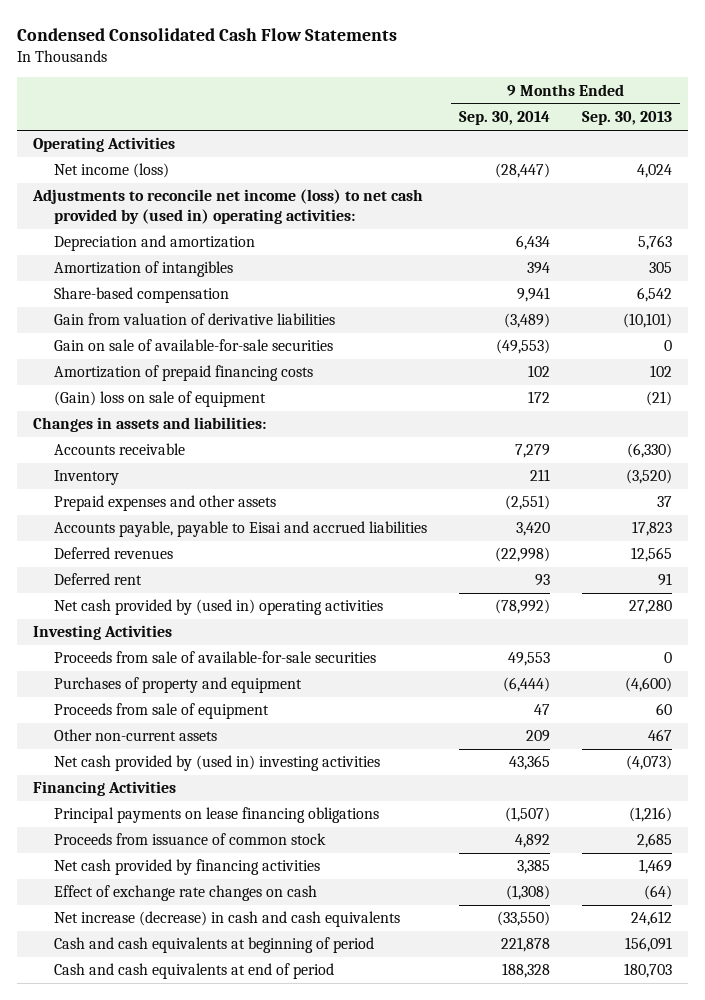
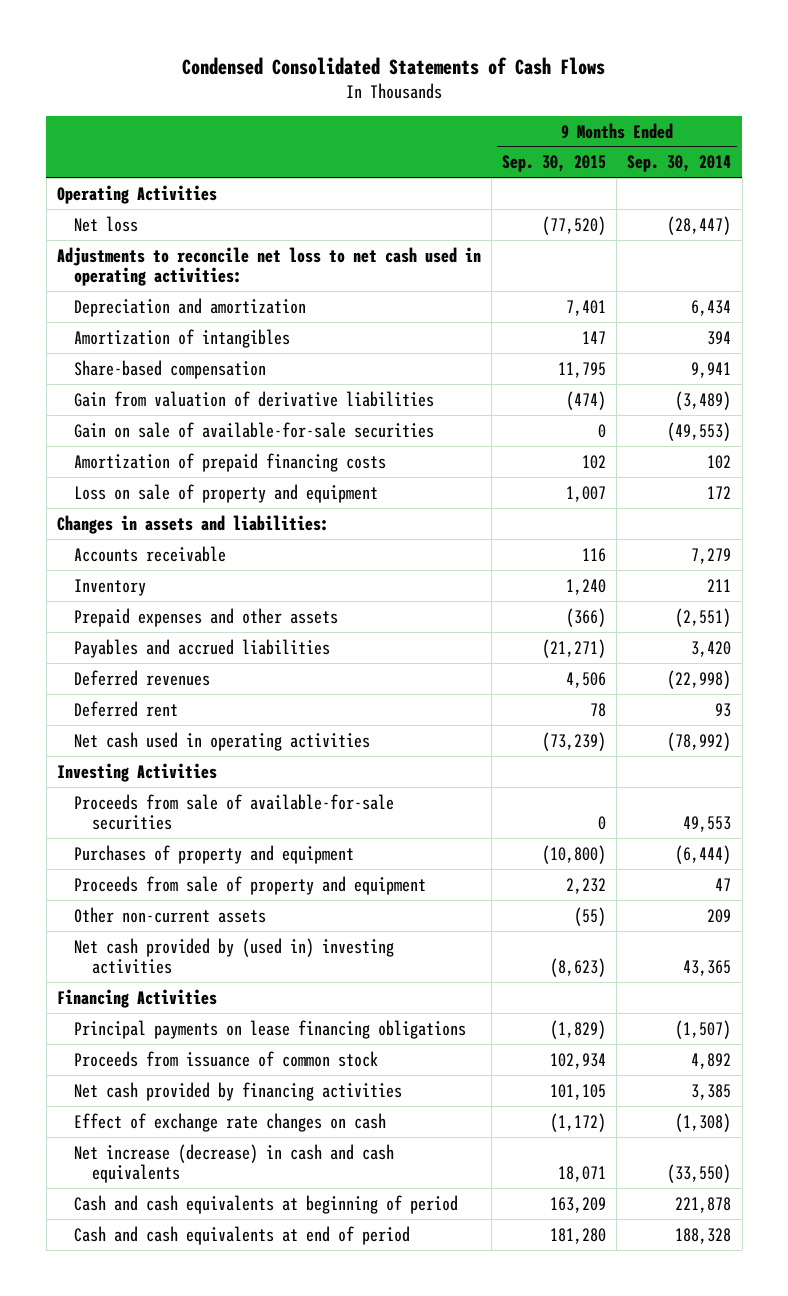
[17,28,398,42] Condensed Consolidated Cash Flow Statements -> [182,57,606,76] Condensed Consolidated Statements of Cash Flows
[581,111,672,126] Sep. 30, 2013 -> none
none -> [502,155,607,173] Sep. 30, 2015
[54,163,170,179] Net income (loss) -> [74,215,139,232] Net loss
[32,189,424,225] Adjustments to reconcile net income (loss) to net cash provided by (used in) operating activities: -> [56,246,481,287] Adjustments to reconcile net loss to net cash used in operating activities:
[54,391,267,408] (Gain) loss on sale of equipment -> [74,483,379,503] Loss on sale of property and equipment
[54,521,428,538] Accounts payable, payable to Eisai and accrued liabilities -> [74,638,331,658] Payables and accrued liabilities
[54,599,384,616] Net cash provided by (used in) operating activities -> [74,731,371,751] Net cash used in operating activities
[54,703,270,720] Proceeds from sale of equipment -> [74,875,427,895] Proceeds from sale of property and equipment

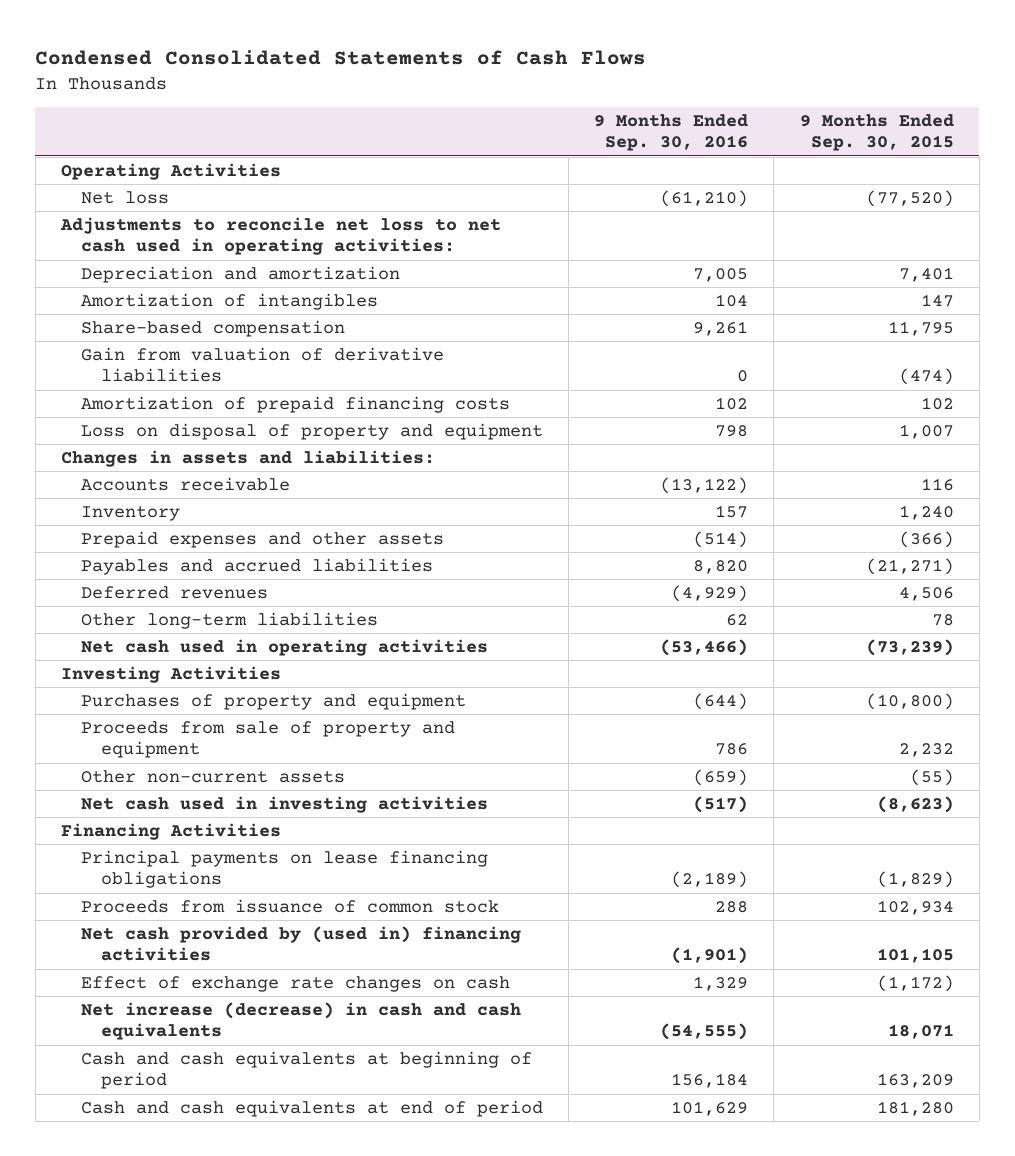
[627,155,732,173] Sep. 30, 2014 -> none
none -> [594,114,749,152] 9 Months Ended Sep. 30, 2016
[74,421,435,438] Gain on sale of available-for-sale securities -> none
[74,483,379,503] Loss on sale of property and equipment -> [80,423,543,441] Loss on disposal of property and equipment
[74,700,179,717] Deferred rent -> none
none -> [80,612,378,630] Other long-term liabilities
[74,793,395,831] Proceeds from sale of available-for-sale securities -> none
[74,937,395,975] Net cash provided by (used in) investing activities -> [80,796,488,814] Net cash used in investing activities
[74,1081,403,1101] Net cash provided by financing activities -> [80,926,521,962] Net cash provided by (used in) financing activities

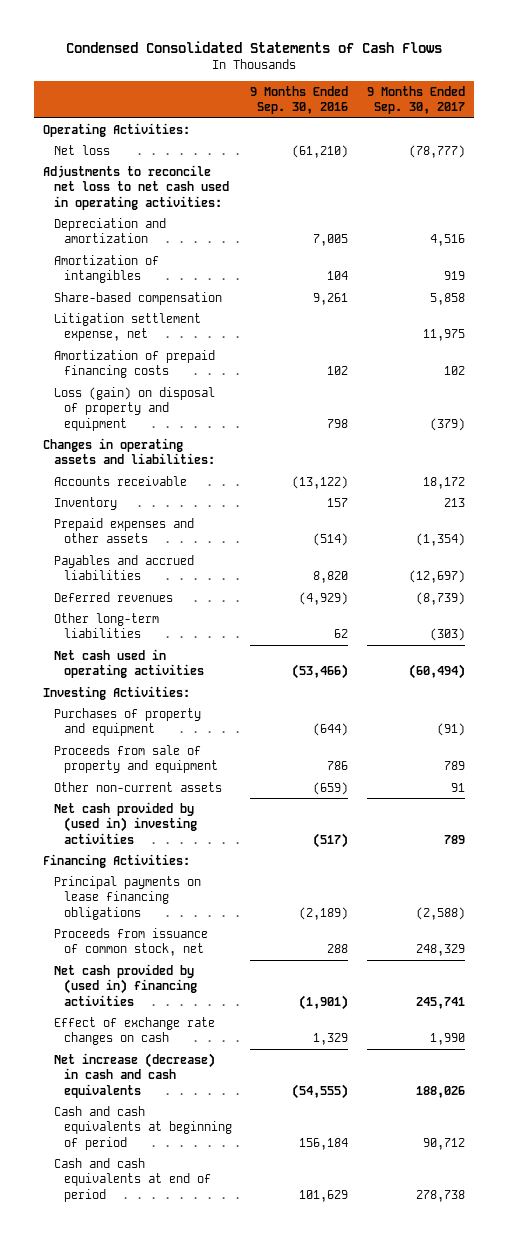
[799,114,954,152] 9 Months Ended Sep. 30, 2015 -> none
none -> [366,85,465,115] 9 Months Ended Sep. 30, 2017
[60,163,281,181] Operating Activities -> [43,122,191,137] Operating Activities:
[80,347,444,383] Gain from valuation of derivative liabilities -> none
none -> [53,312,201,342] Litigation settlement expense, net
[80,423,543,441] Loss on disposal of property and equipment -> [53,386,215,431] Loss (gain) on disposal of property and equipment
[60,450,435,468] Changes in assets and liabilities: -> [43,437,215,465] Changes in operating assets and liabilities:
[60,666,281,684] Investing Activities -> [43,685,191,700] Investing Activities:
[80,796,488,814] Net cash used in investing activities -> [53,801,198,844] Net cash provided by (used in) investing activities
[60,823,281,841] Financing Activities -> [43,853,191,868] Financing Activities:
[80,899,499,914] Proceeds from issuance of common stock -> [53,927,208,957] Proceeds from issuance of common stock, net

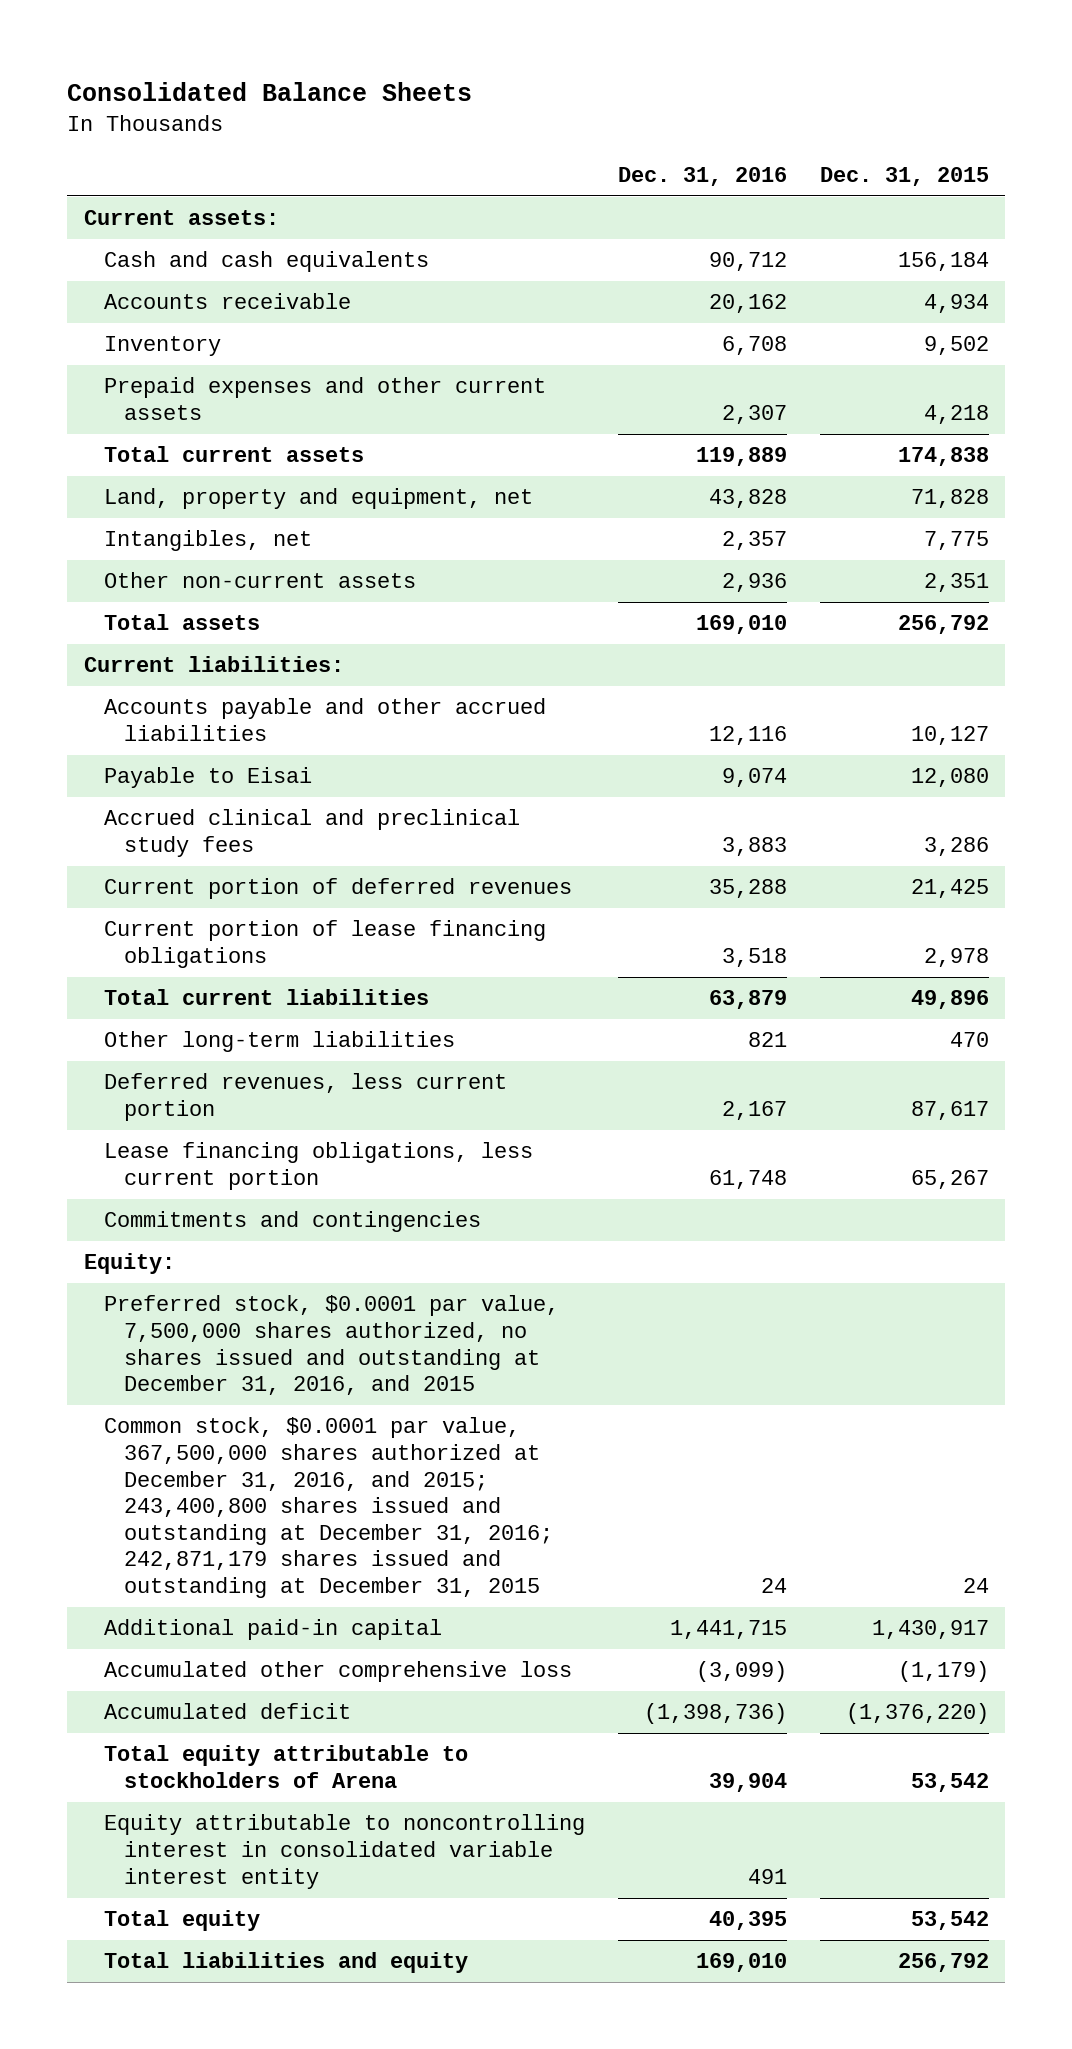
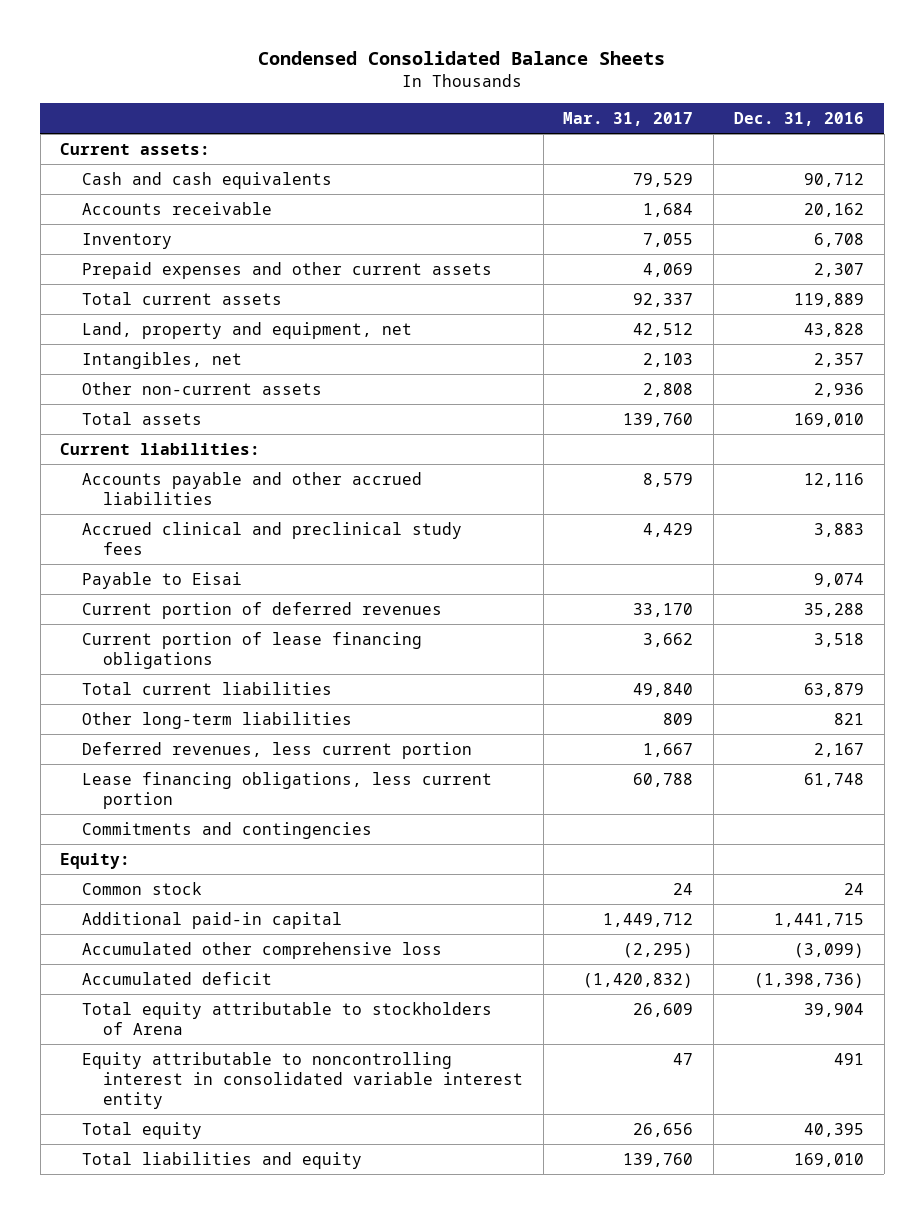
[67,82,473,102] Consolidated Balance Sheets -> [258,51,666,66] Condensed Consolidated Balance Sheets
[819,166,989,186] Dec. 31, 2015 -> none
none -> [563,112,694,127] Mar. 31, 2017
[103,767,312,789] Payable to Eisai -> [81,571,242,589] Payable to Eisai
[103,1295,559,1396] Preferred stock, $0.0001 par value, 7,500,000 shares authorized, no shares issued and outstanding at December 31, 2016, and 2015 -> none
[103,1417,553,1598] Common stock, $0.0001 par value, 367,500,000 shares authorized at December 31, 2016, and 2015; 243,400,800 shares issued and outstanding at December 31, 2016; 242,871,179 shares issued and outstanding at December 31, 2015 -> [81,881,202,895] Common stock

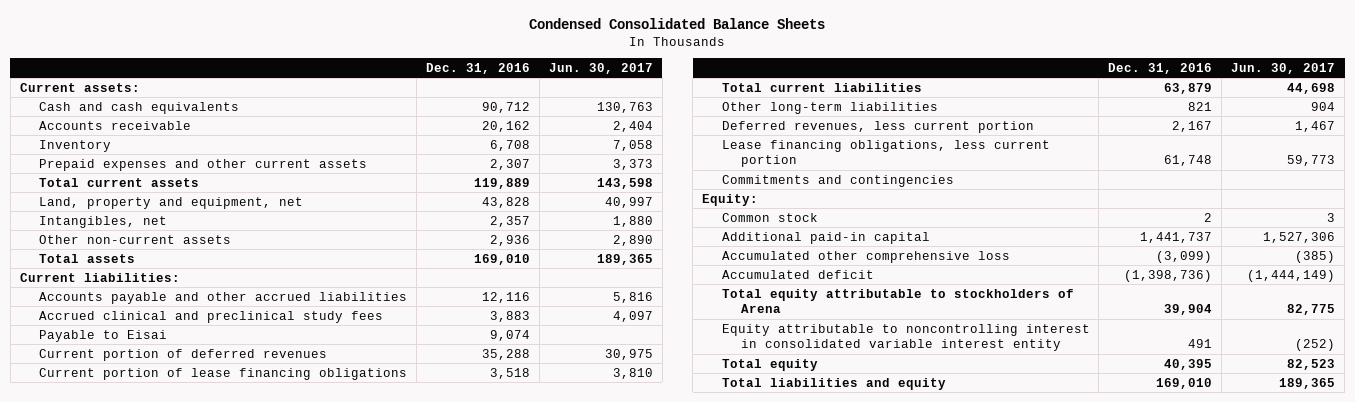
[563,112,694,127] Mar. 31, 2017 -> none
none -> [548,62,653,74] Jun. 30, 2017
[843,882,864,895] 24 -> [1204,212,1213,222] 2
[773,912,864,927] 1,441,715 -> [1140,231,1213,243] 1,441,737

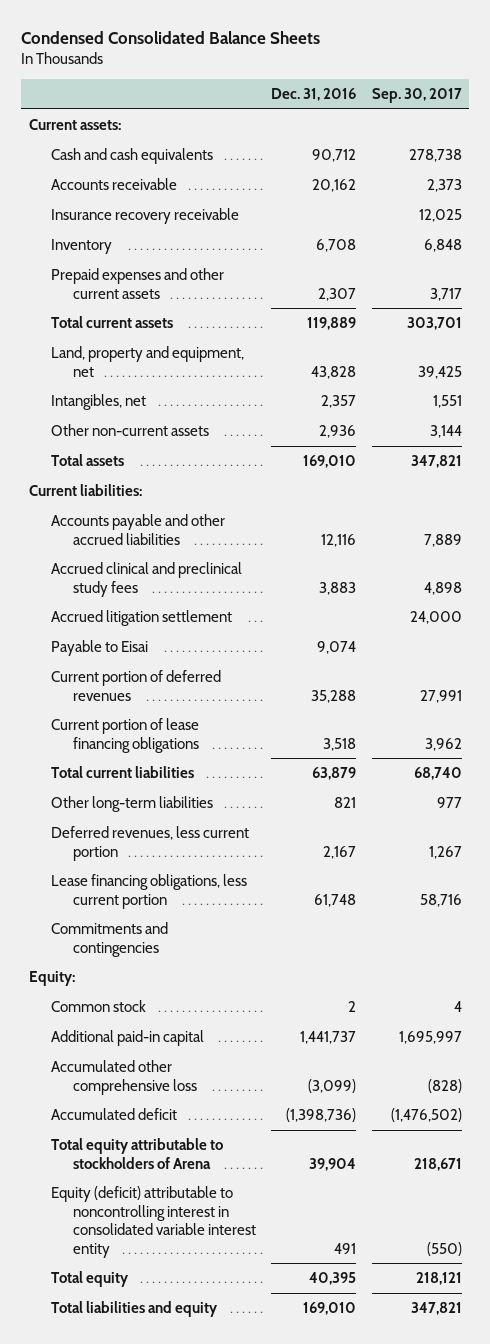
[548,62,653,74] Jun. 30, 2017 -> none
none -> [371,88,462,104] Sep. 30, 2017
none -> [50,208,239,225] Insurance recovery receivable
none -> [50,610,232,627] Accrued litigation settlement
[721,323,1090,352] Equity attributable to noncontrolling interest in consolidated variable interest entity -> [50,1186,256,1258] Equity (deficit) attributable to noncontrolling interest in consolidated variable interest entity

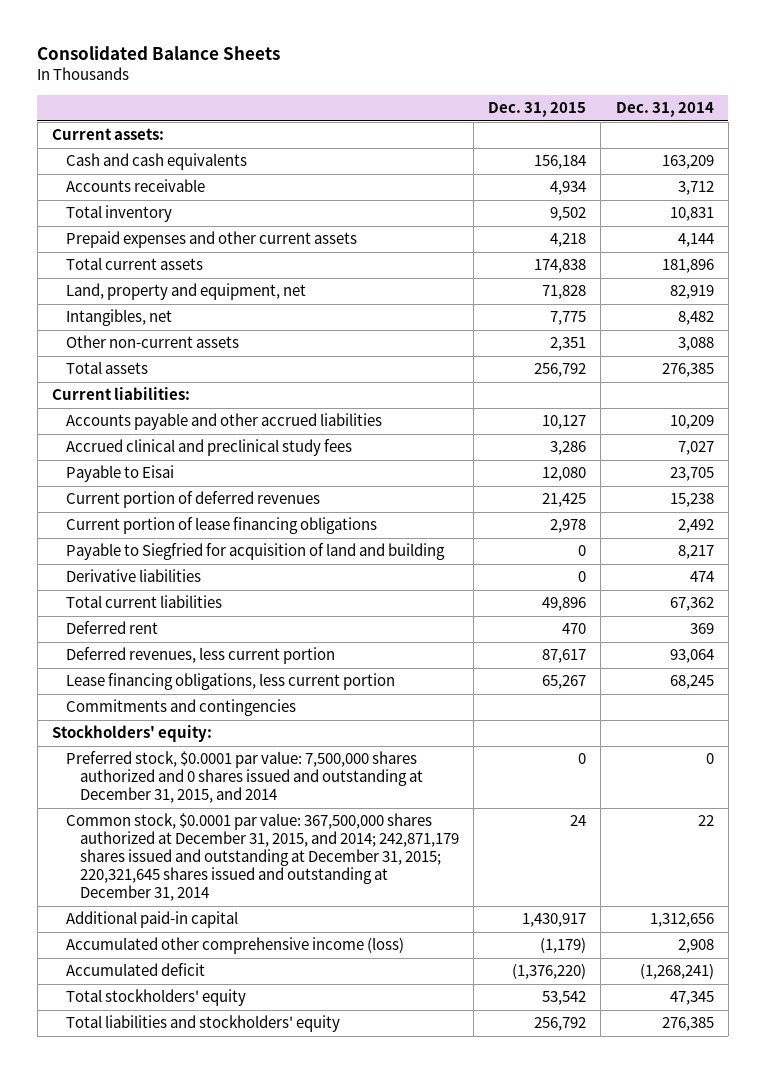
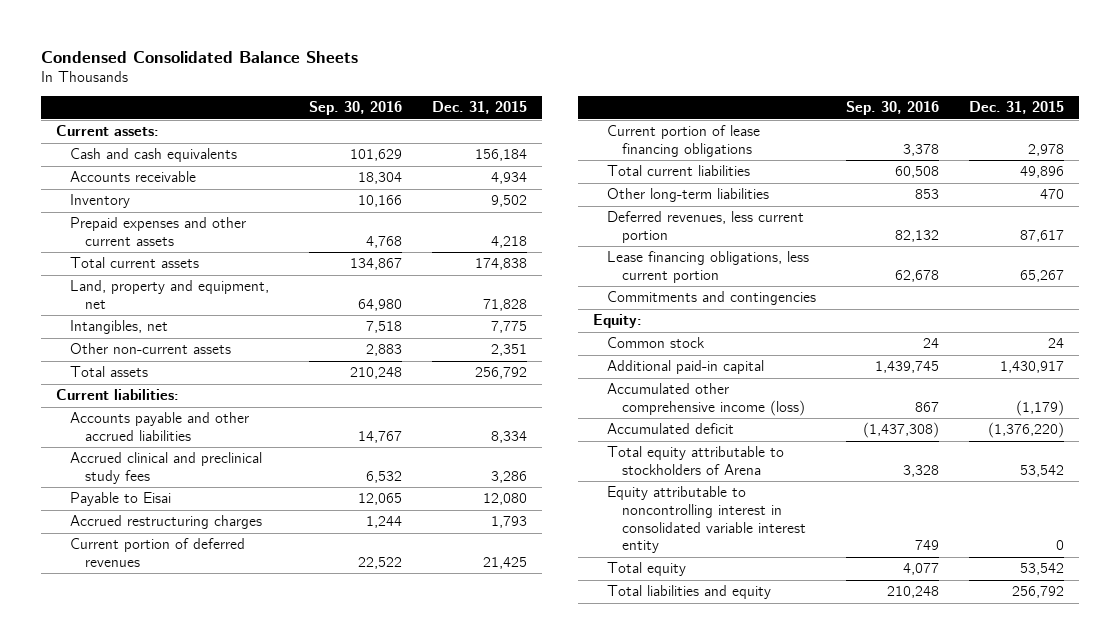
[37,46,281,61] Consolidated Balance Sheets -> [40,50,358,63] Condensed Consolidated Balance Sheets
[615,102,714,118] Dec. 31, 2014 -> none
none -> [309,101,403,116] Sep. 30, 2016
[65,205,172,223] Total inventory -> [70,194,131,209] Inventory
[542,415,587,430] 10,127 -> [491,430,528,443] 8,334
none -> [70,515,263,530] Accrued restructuring charges
[65,543,445,561] Payable to Siegfried for acquisition of land and building -> none
[65,569,201,583] Derivative liabilities -> none
[65,621,158,635] Deferred rent -> none
none -> [607,188,770,203] Other long-term liabilities
[65,751,423,804] Preferred stock, $0.0001 par value: 7,500,000 shares authorized and 0 shares issued and outstanding at December 31, 2015, and 2014 -> none
[52,725,213,743] Stockholders' equity: -> [592,314,642,329] Equity:
[65,813,459,902] Common stock, $0.0001 par value: 367,500,000 shares authorized at December 31, 2015, and 2014; 242,871,179 shares issued and outstanding at December 31, 2015; 220,321,645 shares issued and outstanding at December 31, 2014 -> [607,337,706,349] Common stock
[65,989,246,1007] Total stockholders' equity -> [607,446,785,475] Total equity attributable to stockholders of Arena
none -> [607,486,807,554] Equity attributable to noncontrolling interest in consolidated variable interest entity
none -> [607,562,687,577] Total equity
[65,1015,340,1033] Total liabilities and stockholders' equity -> [607,585,772,600] Total liabilities and equity

